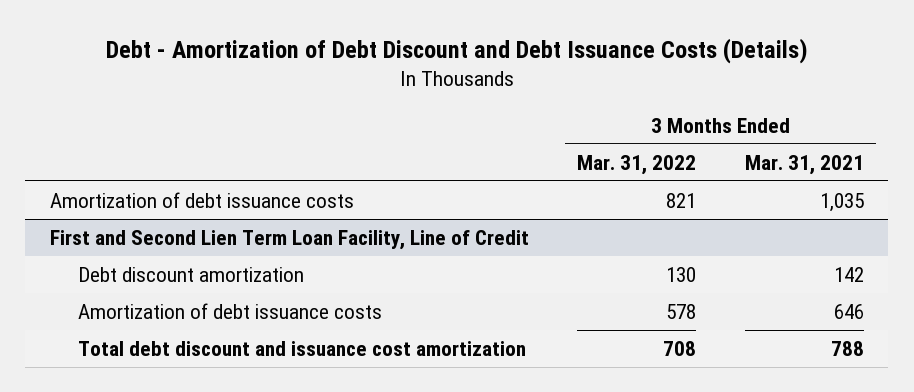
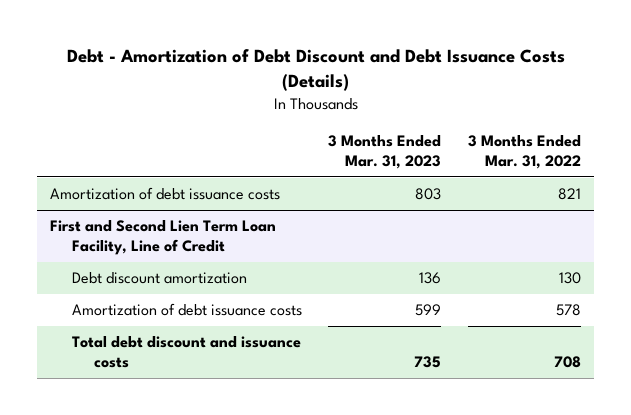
[745,154,865,175] Mar. 31, 2021 -> none
none -> [328,135,442,170] 3 Months Ended Mar. 31, 2023
[78,340,527,356] Total debt discount and issuance cost amortization -> [72,336,302,369] Total debt discount and issuance costs

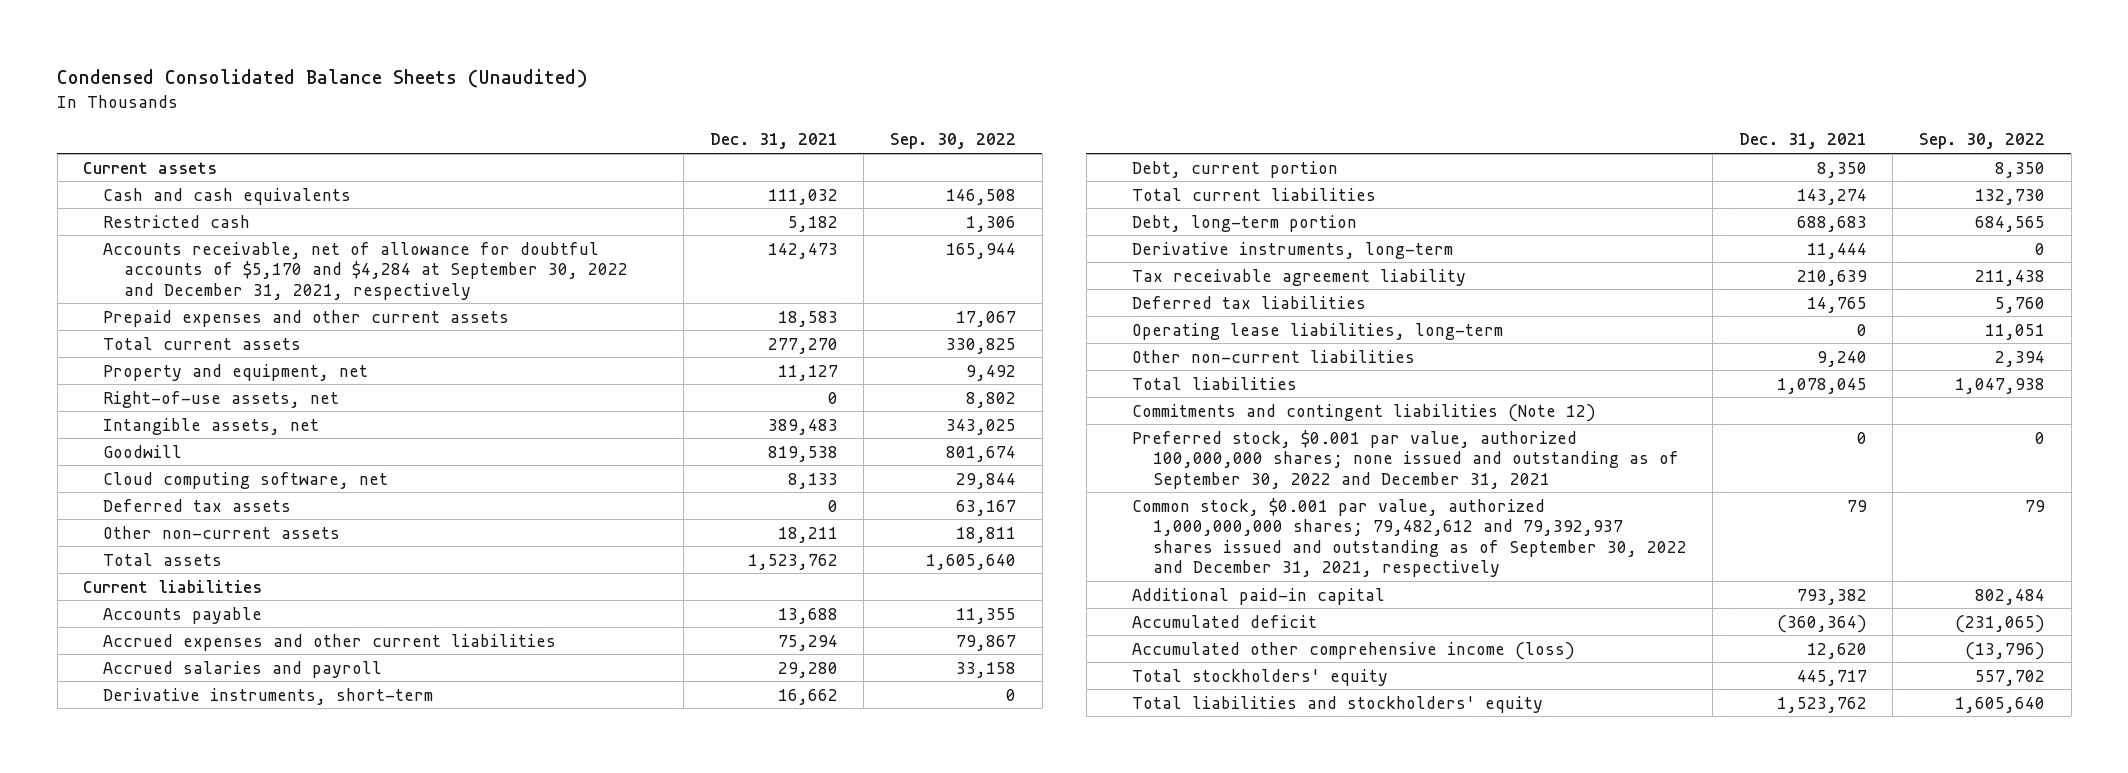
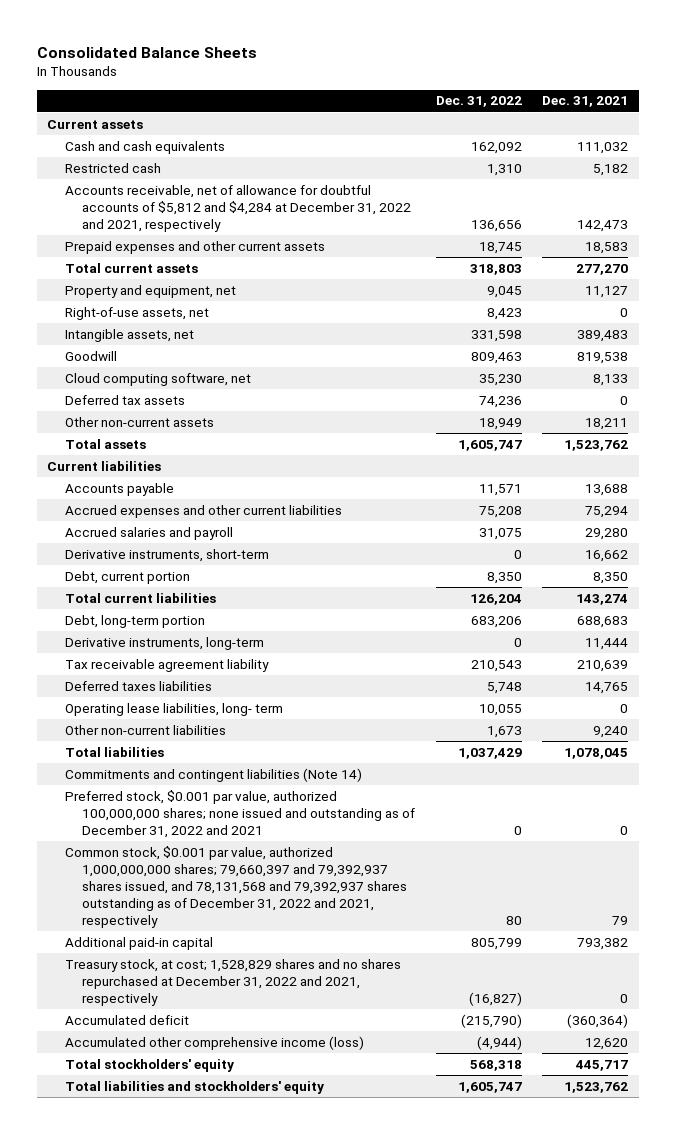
[57,69,589,89] Condensed Consolidated Balance Sheets (Unaudited) -> [36,46,257,58] Consolidated Balance Sheets
[890,133,1017,150] Sep. 30, 2022 -> none
none -> [435,96,522,108] Dec. 31, 2022
[103,241,628,300] Accounts receivable, net of allowance for doubtful accounts of $5,170 and $4,284 at September 30, 2022 and December 31, 2021, respectively -> [64,184,412,232] Accounts receivable, net of allowance for doubtful accounts of $5,812 and $4,284 at December 31, 2022 and 2021, respectively
[1132,295,1367,309] Deferred tax liabilities -> [64,680,212,691] Deferred taxes liabilities
[1132,322,1504,340] Operating lease liabilities, long-term -> [64,702,283,716] Operating lease liabilities, long- term
[1132,403,1597,422] Commitments and contingent liabilities (Note 12) -> [64,767,362,782] Commitments and contingent liabilities (Note 14)
[1132,429,1679,489] Preferred stock, $0.001 par value, authorized 100,000,000 shares; none issued and outstanding as of September 30, 2022 and December 31, 2021 -> [64,789,416,838] Preferred stock, $0.001 par value, authorized 100,000,000 shares; none issued and outstanding as of December 31, 2022 and 2021
[1132,497,1687,578] Common stock, $0.001 par value, authorized 1,000,000,000 shares; 79,482,612 and 79,392,937 shares issued and outstanding as of September 30, 2022 and December 31, 2021, respectively -> [64,845,408,928] Common stock, $0.001 par value, authorized 1,000,000,000 shares; 79,660,397 and 79,392,937 shares issued, and 78,131,568 and 79,392,937 shares outstanding as of December 31, 2022 and 2021, respectively
none -> [64,958,401,1006] Treasury stock, at cost; 1,528,829 shares and no shares repurchased at December 31, 2022 and 2021, respectively

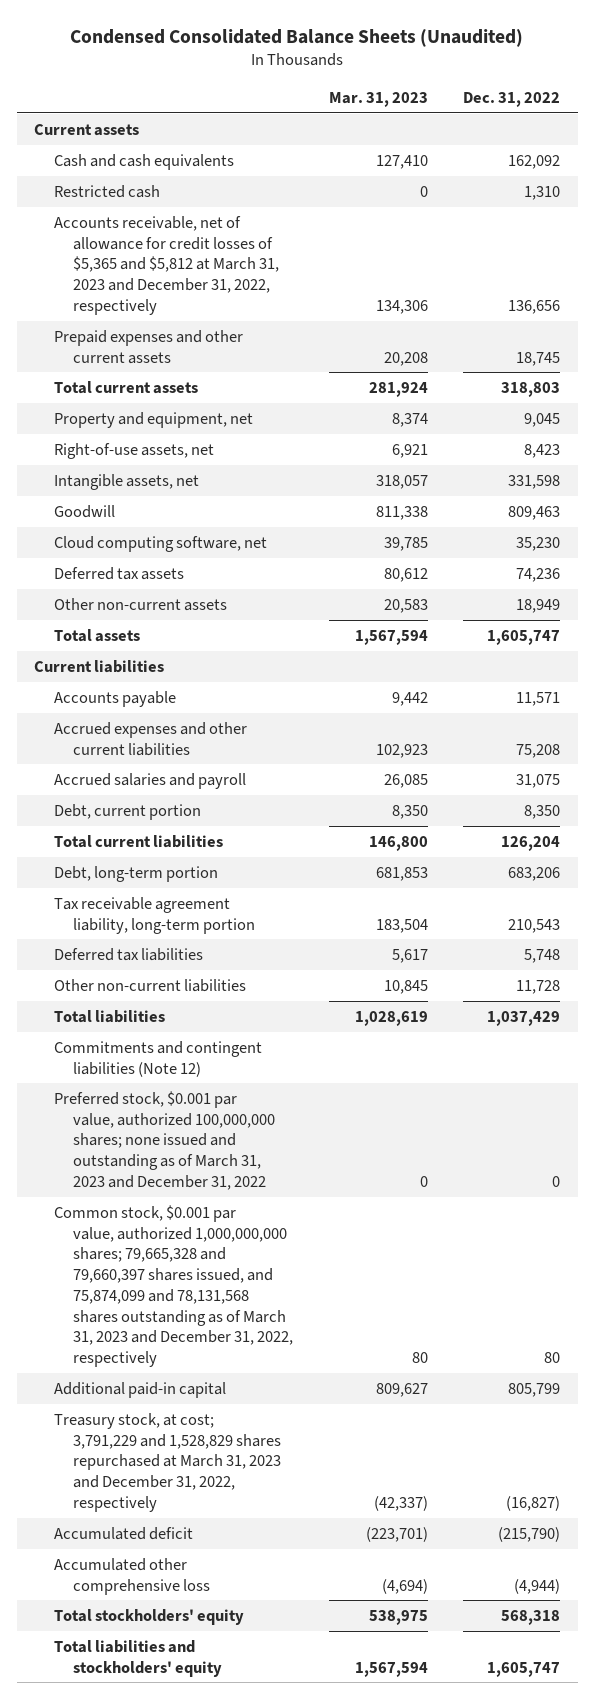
[36,46,257,58] Consolidated Balance Sheets -> [70,28,524,47] Condensed Consolidated Balance Sheets (Unaudited)
[542,96,629,108] Dec. 31, 2021 -> none
none -> [328,91,428,107] Mar. 31, 2023
[64,184,412,232] Accounts receivable, net of allowance for doubtful accounts of $5,812 and $4,284 at December 31, 2022 and 2021, respectively -> [53,215,280,315] Accounts receivable, net of allowance for credit losses of $5,365 and $5,812 at March 31, 2023 and December 31, 2022, respectively
[64,548,269,562] Derivative instruments, short-term -> none
[64,636,264,650] Derivative instruments, long-term -> none
[64,702,283,716] Operating lease liabilities, long- term -> none
[64,658,269,672] Tax receivable agreement liability -> [53,896,256,934] Tax receivable agreement liability, long-term portion
[64,680,212,691] Deferred taxes liabilities -> [53,947,203,961] Deferred tax liabilities
[486,725,522,738] 1,673 -> [516,979,561,994] 11,728
[64,767,362,782] Commitments and contingent liabilities (Note 14) -> [53,1040,262,1077] Commitments and contingent liabilities (Note 12)
[64,789,416,838] Preferred stock, $0.001 par value, authorized 100,000,000 shares; none issued and outstanding as of December 31, 2022 and 2021 -> [53,1090,276,1190] Preferred stock, $0.001 par value, authorized 100,000,000 shares; none issued and outstanding as of March 31, 2023 and December 31, 2022
[64,845,408,928] Common stock, $0.001 par value, authorized 1,000,000,000 shares; 79,660,397 and 79,392,937 shares issued, and 78,131,568 and 79,392,937 shares outstanding as of December 31, 2022 and 2021, respectively -> [53,1204,294,1368] Common stock, $0.001 par value, authorized 1,000,000,000 shares; 79,665,328 and 79,660,397 shares issued, and 75,874,099 and 78,131,568 shares outstanding as of March 31, 2023 and December 31, 2022, respectively
[64,958,401,1006] Treasury stock, at cost; 1,528,829 shares and no shares repurchased at December 31, 2022 and 2021, respectively -> [53,1412,282,1512] Treasury stock, at cost; 3,791,229 and 1,528,829 shares repurchased at March 31, 2023 and December 31, 2022, respectively
[64,1035,364,1050] Accumulated other comprehensive income (loss) -> [53,1557,211,1595] Accumulated other comprehensive loss

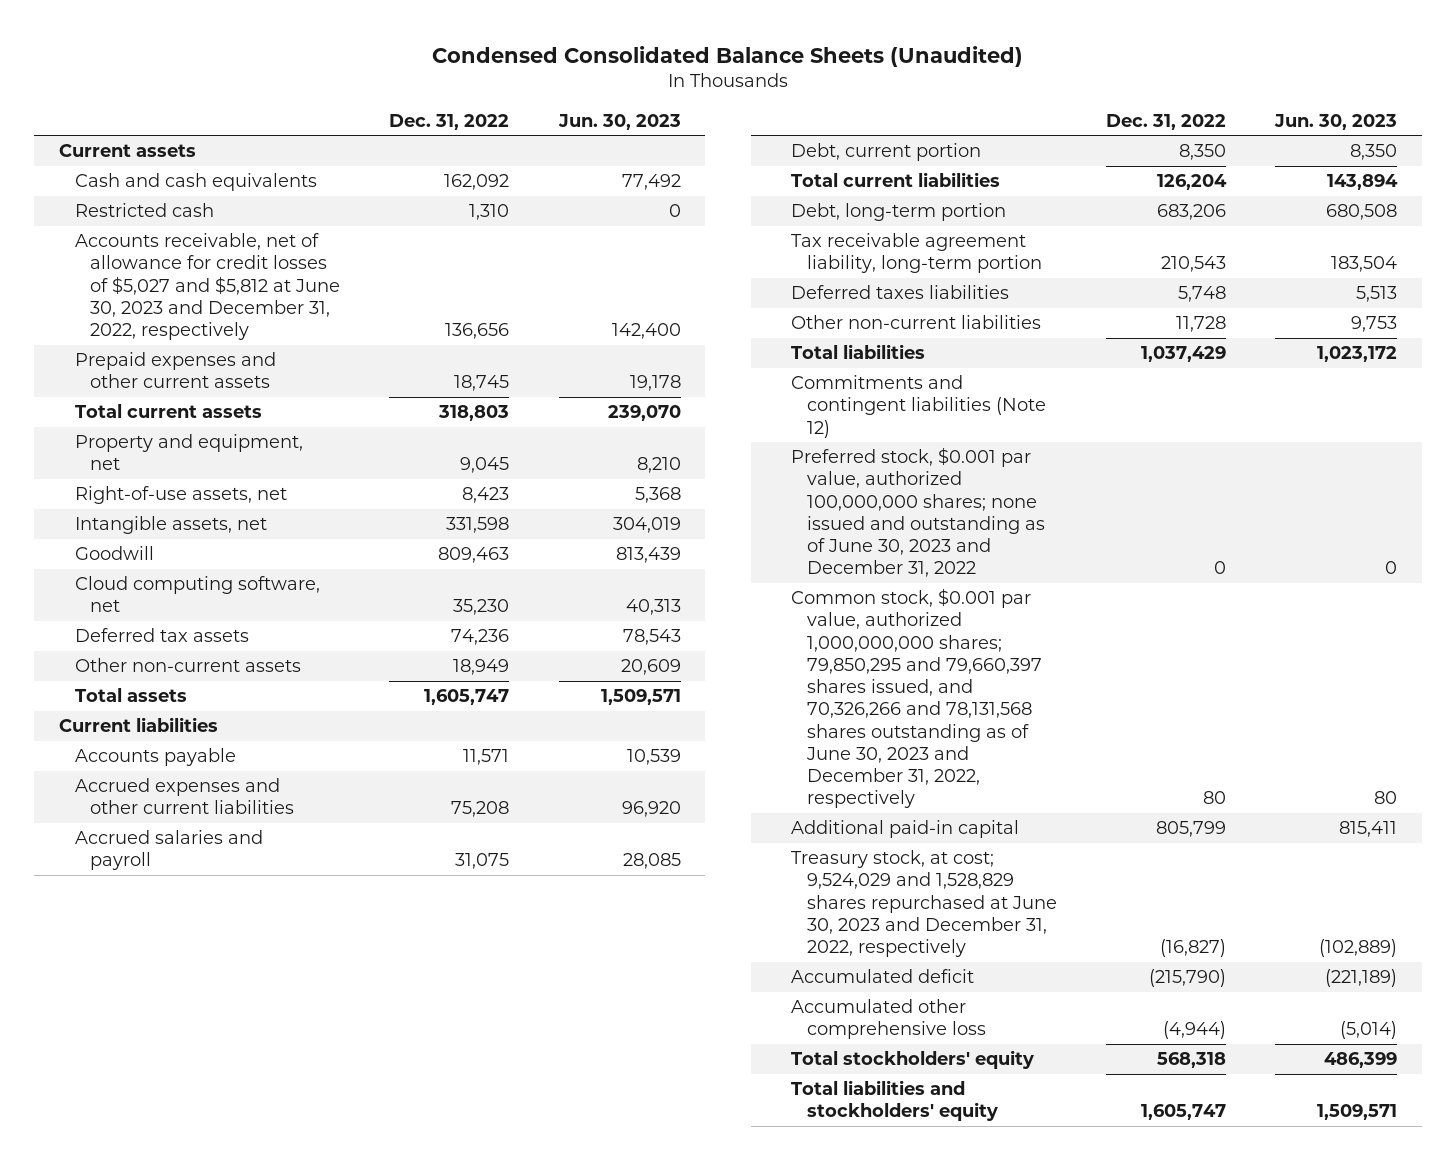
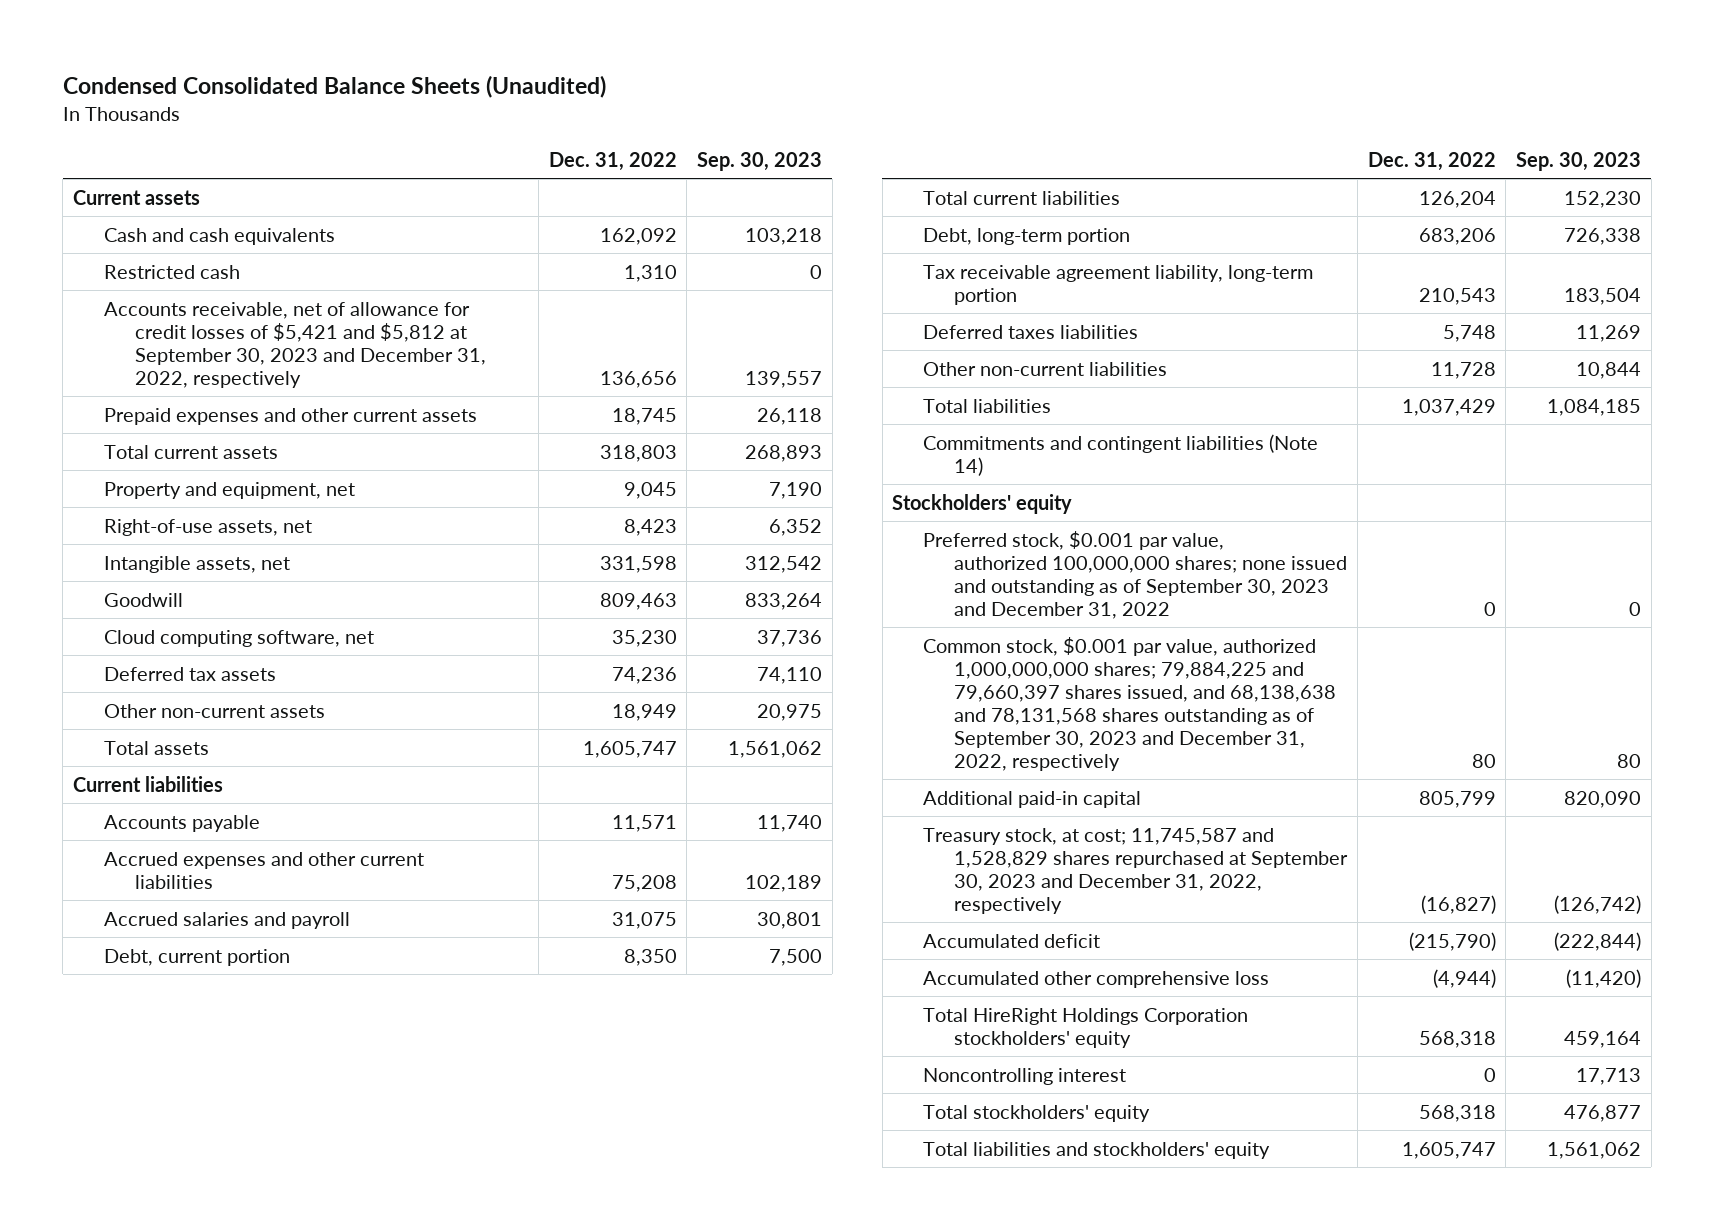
[557,113,681,130] Jun. 30, 2023 -> none
none -> [696,151,822,171] Sep. 30, 2023
[74,233,341,341] Accounts receivable, net of allowance for credit losses of $5,027 and $5,812 at June 30, 2023 and December 31, 2022, respectively -> [104,301,487,388] Accounts receivable, net of allowance for credit losses of $5,421 and $5,812 at September 30, 2023 and December 31, 2022, respectively
[791,375,1046,438] Commitments and contingent liabilities (Note 12) -> [923,433,1319,476] Commitments and contingent liabilities (Note 14)
none -> [892,493,1073,514] Stockholders' equity
[791,447,1045,578] Preferred stock, $0.001 par value, authorized 100,000,000 shares; none issued and outstanding as of June 30, 2023 and December 31, 2022 -> [923,530,1348,619] Preferred stock, $0.001 par value, authorized 100,000,000 shares; none issued and outstanding as of September 30, 2023 and December 31, 2022
[791,588,1042,809] Common stock, $0.001 par value, authorized 1,000,000,000 shares; 79,850,295 and 79,660,397 shares issued, and 70,326,266 and 78,131,568 shares outstanding as of June 30, 2023 and December 31, 2022, respectively -> [923,636,1337,772] Common stock, $0.001 par value, authorized 1,000,000,000 shares; 79,884,225 and 79,660,397 shares issued, and 68,138,638 and 78,131,568 shares outstanding as of September 30, 2023 and December 31, 2022, respectively
[791,850,1057,958] Treasury stock, at cost; 9,524,029 and 1,528,829 shares repurchased at June 30, 2023 and December 31, 2022, respectively -> [923,827,1349,914] Treasury stock, at cost; 11,745,587 and 1,528,829 shares repurchased at September 30, 2023 and December 31, 2022, respectively
none -> [923,1007,1249,1048] Total HireRight Holdings Corporation stockholders' equity
none -> [923,1067,1127,1085] Noncontrolling interest

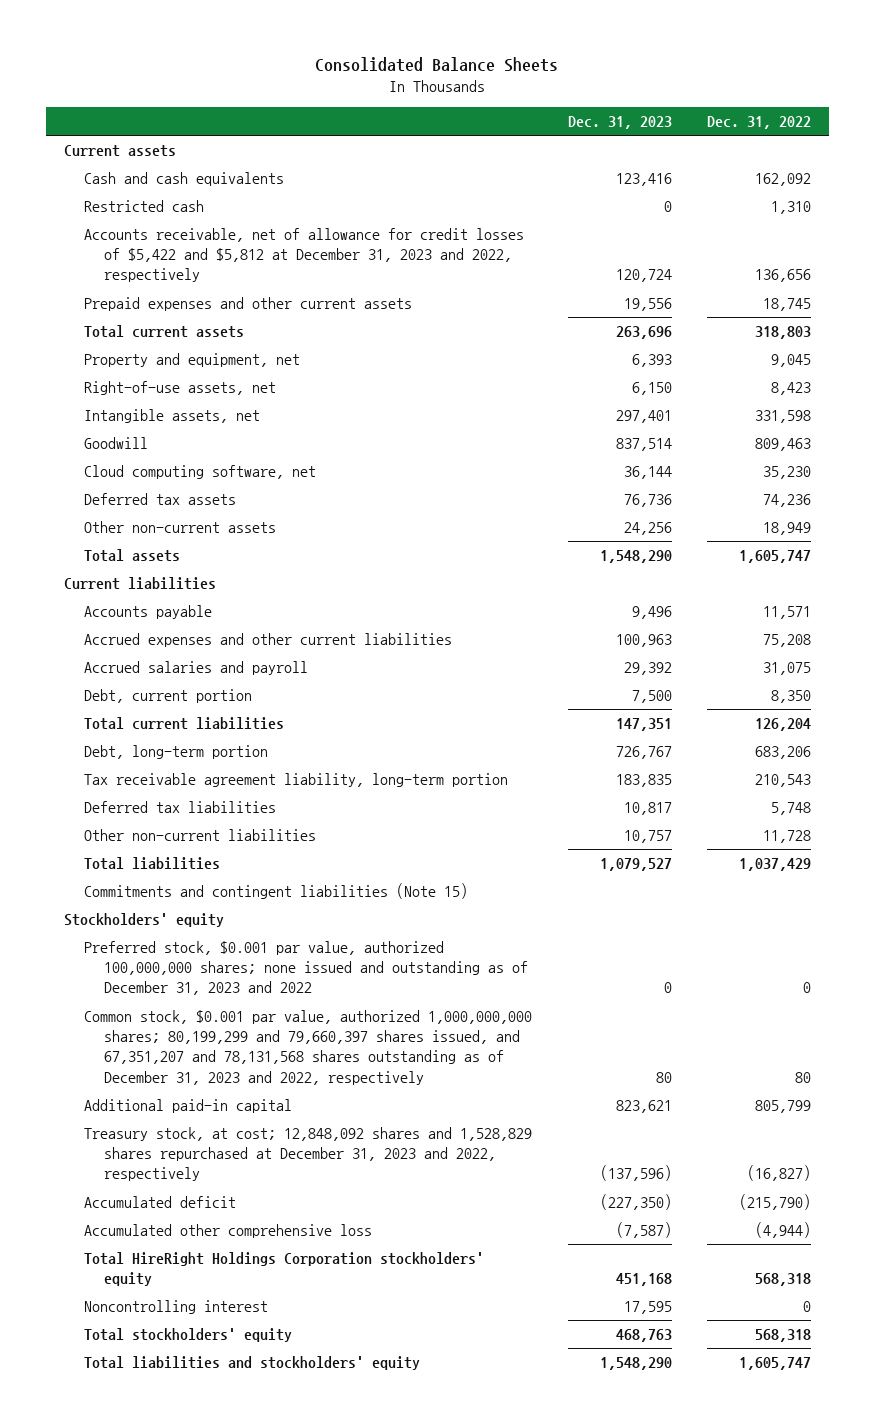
[62,74,606,98] Condensed Consolidated Balance Sheets (Unaudited) -> [315,57,559,73] Consolidated Balance Sheets
[696,151,822,171] Sep. 30, 2023 -> none
none -> [567,116,672,130] Dec. 31, 2023
[104,301,487,388] Accounts receivable, net of allowance for credit losses of $5,421 and $5,812 at September 30, 2023 and December 31, 2022, respectively -> [83,228,524,283] Accounts receivable, net of allowance for credit losses of $5,422 and $5,812 at December 31, 2023 and 2022, respectively
[923,324,1139,339] Deferred taxes liabilities -> [83,801,276,814] Deferred tax liabilities
[923,433,1319,476] Commitments and contingent liabilities (Note 14) -> [83,883,468,900] Commitments and contingent liabilities (Note 15)
[923,530,1348,619] Preferred stock, $0.001 par value, authorized 100,000,000 shares; none issued and outstanding as of September 30, 2023 and December 31, 2022 -> [83,941,529,996] Preferred stock, $0.001 par value, authorized 100,000,000 shares; none issued and outstanding as of December 31, 2023 and 2022
[923,636,1337,772] Common stock, $0.001 par value, authorized 1,000,000,000 shares; 79,884,225 and 79,660,397 shares issued, and 68,138,638 and 78,131,568 shares outstanding as of September 30, 2023 and December 31, 2022, respectively -> [83,1010,532,1085] Common stock, $0.001 par value, authorized 1,000,000,000 shares; 80,199,299 and 79,660,397 shares issued, and 67,351,207 and 78,131,568 shares outstanding as of December 31, 2023 and 2022, respectively
[923,827,1349,914] Treasury stock, at cost; 11,745,587 and 1,528,829 shares repurchased at September 30, 2023 and December 31, 2022, respectively -> [83,1127,532,1182] Treasury stock, at cost; 12,848,092 shares and 1,528,829 shares repurchased at December 31, 2023 and 2022, respectively

